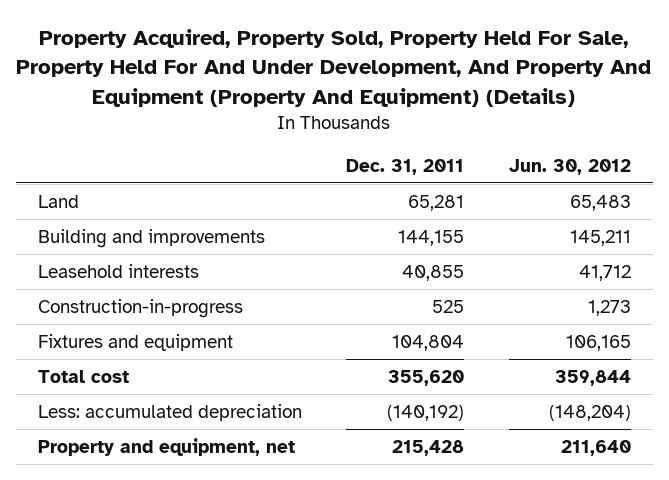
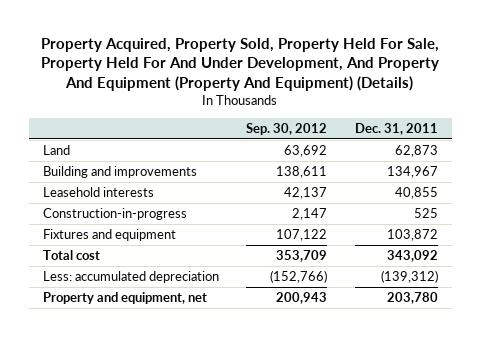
[509,159,632,176] Jun. 30, 2012 -> none
none -> [246,122,328,135] Sep. 30, 2012
[408,194,465,211] 65,281 -> [395,144,439,157] 62,873
[398,229,465,246] 144,155 -> [387,165,439,178] 134,967
[392,334,465,351] 104,804 -> [387,228,439,241] 103,872
[388,369,465,386] 355,620 -> [387,249,439,262] 343,092
[387,404,465,421] (140,192) -> [381,269,439,283] (139,312)
[392,439,465,456] 215,428 -> [387,291,439,304] 203,780

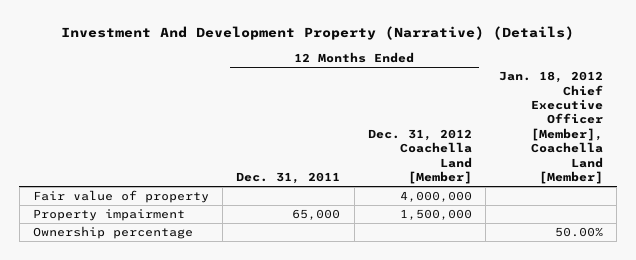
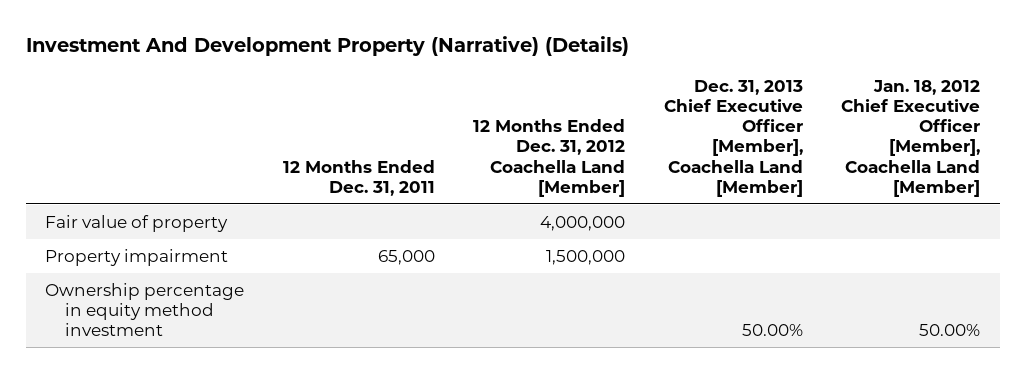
none -> [663,79,803,197] Dec. 31, 2013 Chief Executive Officer [Member], Coachella Land [Member]
[33,226,194,240] Ownership percentage -> none
none -> [45,282,245,337] Ownership percentage in equity method investment

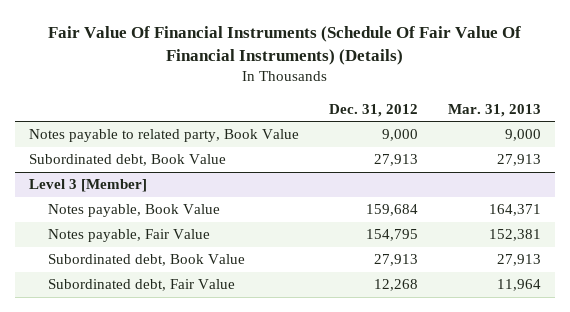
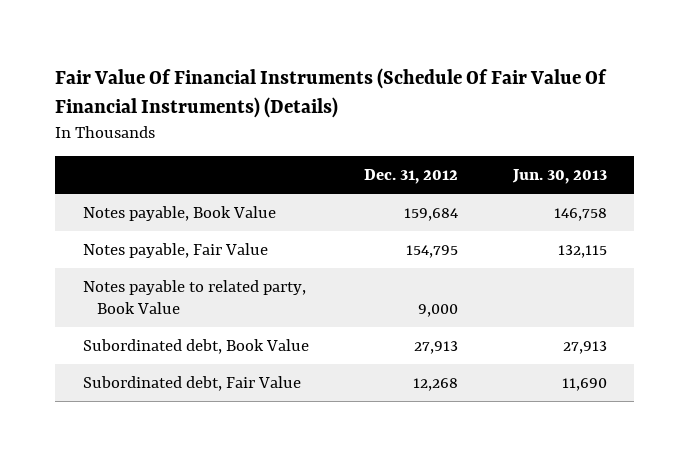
[447,103,541,117] Mar. 31, 2013 -> none
none -> [511,169,607,185] Jun. 30, 2013
[29,154,227,167] Subordinated debt, Book Value -> none
[29,179,148,193] Level 3 [Member] -> none
[29,129,300,143] Notes payable to related party, Book Value -> [82,279,306,315] Notes payable to related party, Book Value

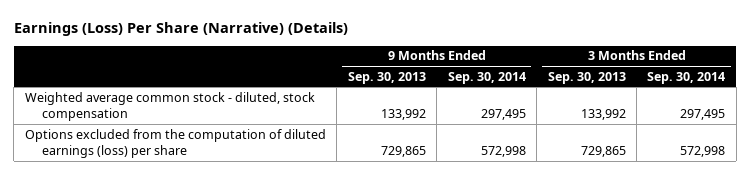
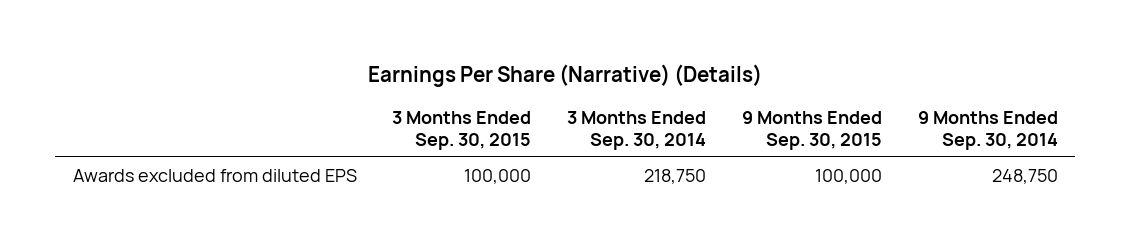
[13,22,348,37] Earnings (Loss) Per Share (Narrative) (Details) -> [368,64,763,88] Earnings Per Share (Narrative) (Details)
[347,71,426,84] Sep. 30, 2013 -> none
[547,71,626,84] Sep. 30, 2013 -> none
none -> [392,110,532,151] 3 Months Ended Sep. 30, 2015
none -> [741,110,882,151] 9 Months Ended Sep. 30, 2015
[24,91,315,121] Weighted average common stock - diluted, stock compensation -> none
[24,128,326,158] Options excluded from the computation of diluted earnings (loss) per share -> [72,168,357,182] Awards excluded from diluted EPS
[480,145,526,157] 572,998 -> [991,168,1058,184] 248,750
[680,145,726,157] 572,998 -> [644,168,707,184] 218,750

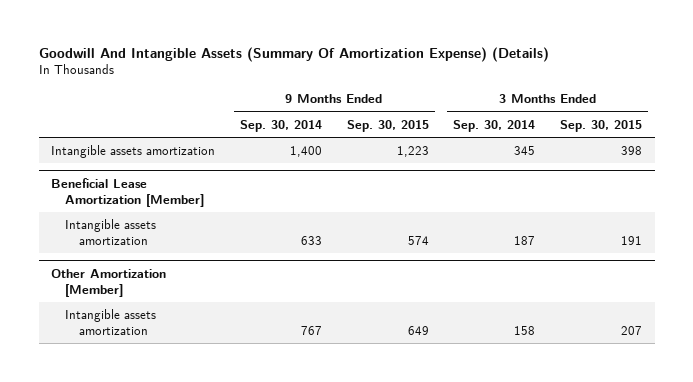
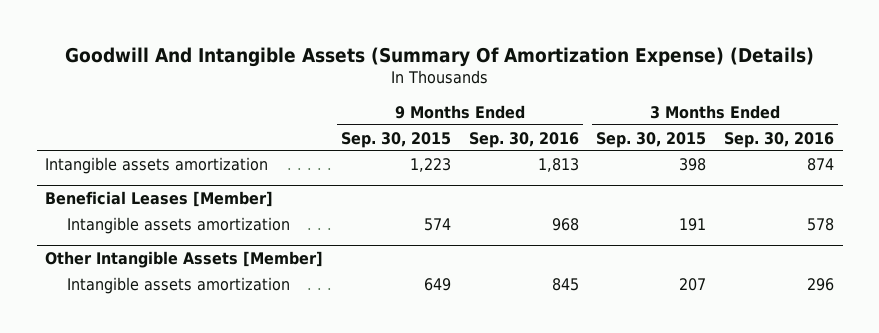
[239,119,322,132] Sep. 30, 2014 -> none
[453,119,536,132] Sep. 30, 2014 -> none
none -> [468,131,579,148] Sep. 30, 2016
none -> [723,131,834,148] Sep. 30, 2016
[50,177,205,207] Beneficial Lease Amortization [Member] -> [45,191,274,208] Beneficial Leases [Member]
[50,268,166,297] Other Amortization [Member] -> [45,251,324,269] Other Intangible Assets [Member]

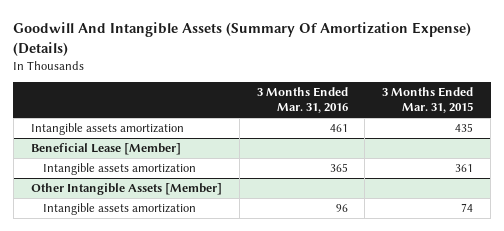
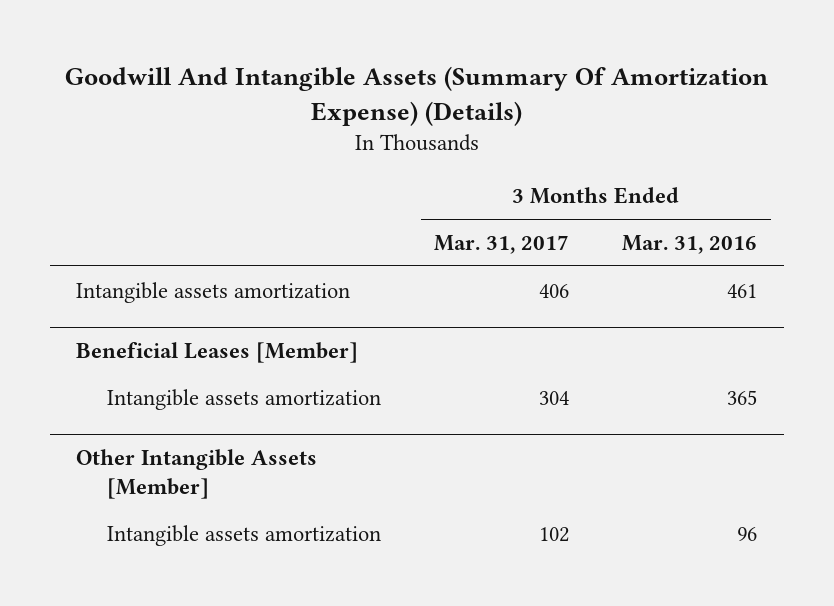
[382,87,474,114] 3 Months Ended Mar. 31, 2015 -> none
none -> [434,234,570,254] Mar. 31, 2017
[30,142,181,155] Beneficial Lease [Member] -> [76,341,359,363] Beneficial Leases [Member]

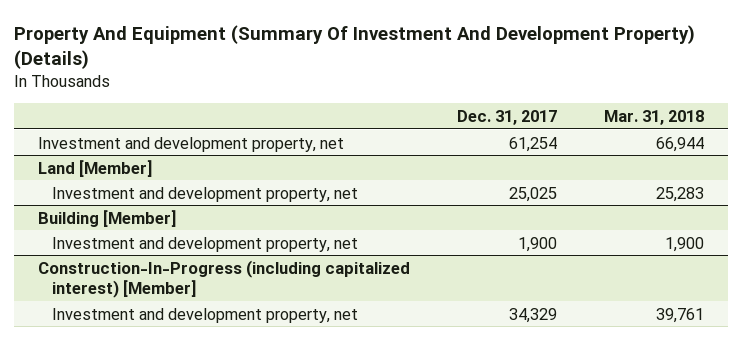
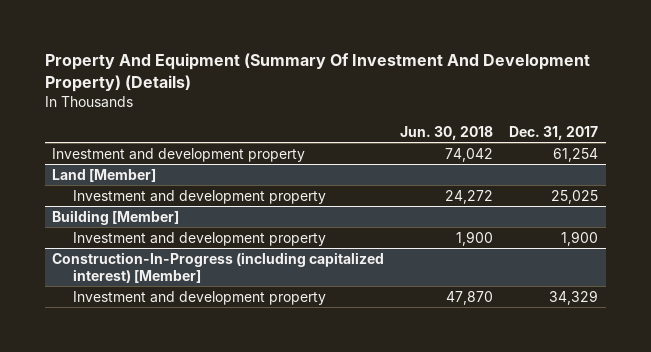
[604,109,705,125] Mar. 31, 2018 -> none
none -> [400,126,494,141] Jun. 30, 2018
[37,136,344,152] Investment and development property, net -> [52,147,306,162] Investment and development property
[51,186,358,202] Investment and development property, net -> [72,189,326,204] Investment and development property
[51,236,358,252] Investment and development property, net -> [72,231,326,246] Investment and development property
[51,307,358,323] Investment and development property, net -> [72,290,326,305] Investment and development property

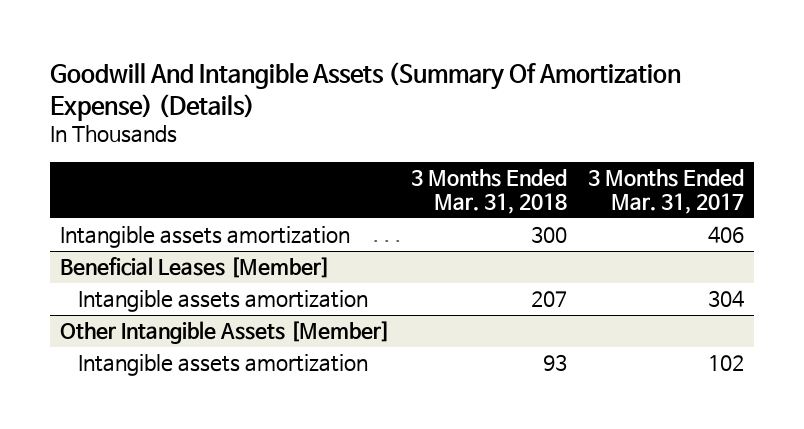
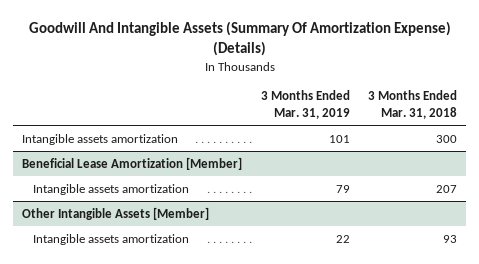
[587,168,744,215] 3 Months Ended Mar. 31, 2017 -> none
none -> [260,90,350,119] 3 Months Ended Mar. 31, 2019
[60,257,331,279] Beneficial Leases [Member] -> [22,156,243,170] Beneficial Lease Amortization [Member]

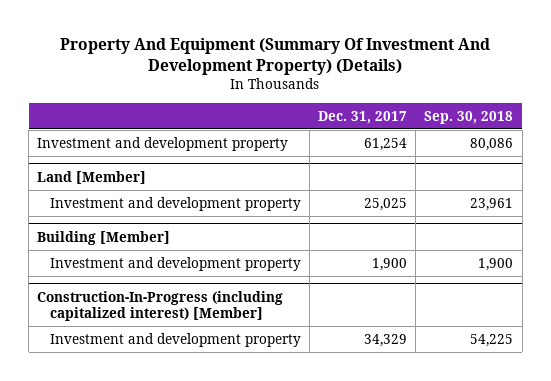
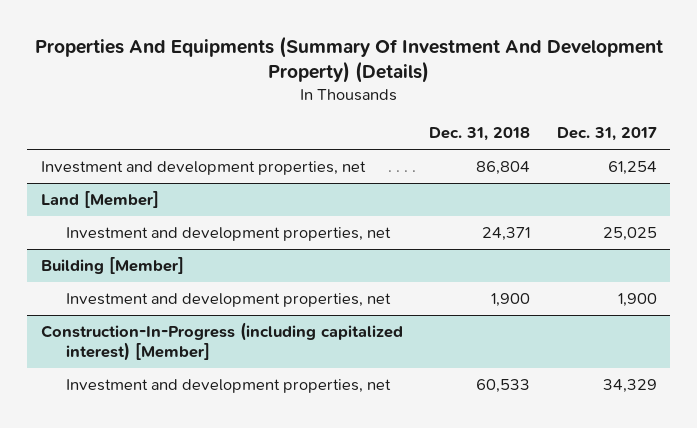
[60,37,491,75] Property And Equipment (Summary Of Investment And Development Property) (Details) -> [34,35,663,83] Properties And Equipments (Summary Of Investment And Development Property) (Details)
[424,110,514,124] Sep. 30, 2018 -> none
none -> [429,127,531,142] Dec. 31, 2018
[37,136,289,151] Investment and development property -> [40,161,366,176] Investment and development properties, net
[49,196,301,211] Investment and development property -> [65,227,391,242] Investment and development properties, net
[49,256,301,271] Investment and development property -> [65,293,391,308] Investment and development properties, net
[49,332,301,347] Investment and development property -> [65,379,391,394] Investment and development properties, net

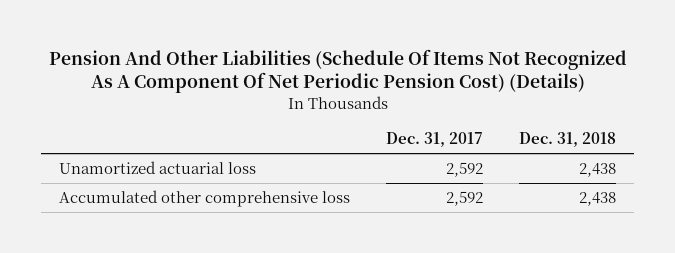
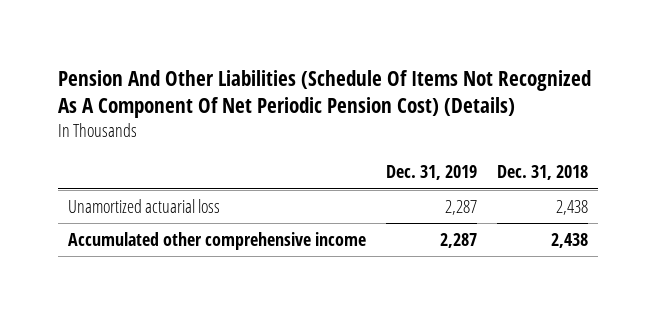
[386,131,484,147] Dec. 31, 2017 -> none
none -> [385,165,477,181] Dec. 31, 2019
[59,190,351,208] Accumulated other comprehensive loss -> [67,232,366,251] Accumulated other comprehensive income

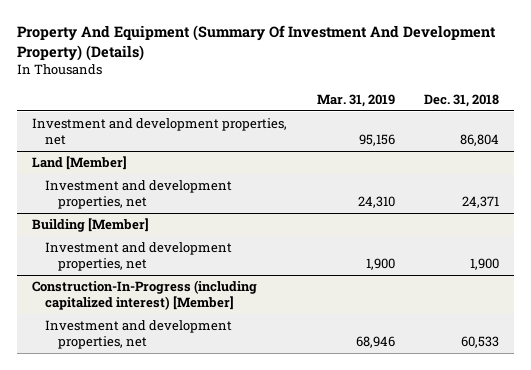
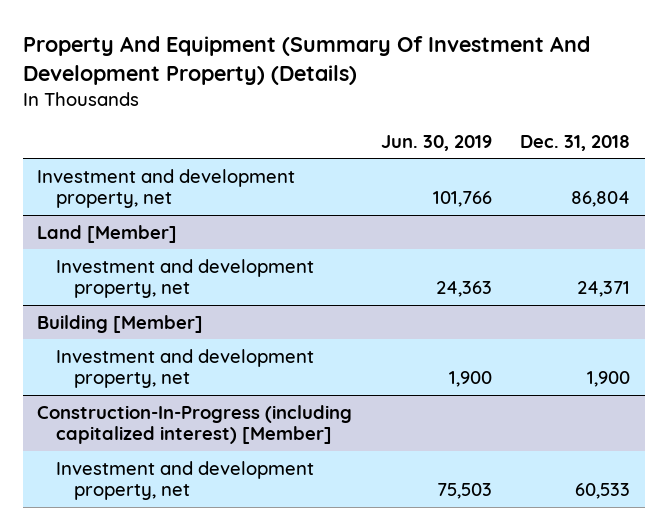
[316,93,395,107] Mar. 31, 2019 -> none
none -> [380,134,492,151] Jun. 30, 2019
[32,118,288,146] Investment and development properties, net -> [37,168,296,209] Investment and development property, net
[44,180,232,210] Investment and development properties, net -> [55,258,314,299] Investment and development property, net
[44,242,232,272] Investment and development properties, net -> [55,348,314,389] Investment and development property, net
[44,320,232,350] Investment and development properties, net -> [55,460,314,501] Investment and development property, net

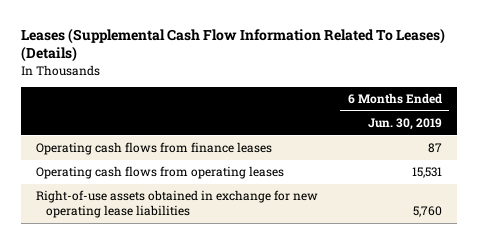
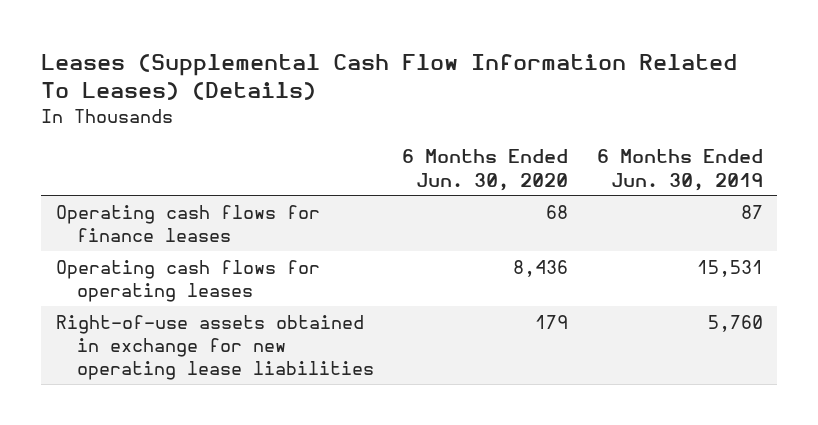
none -> [402,149,569,191] 6 Months Ended Jun. 30, 2020
[35,142,272,156] Operating cash flows from finance leases -> [55,204,320,242] Operating cash flows for finance leases
[35,166,284,180] Operating cash flows from operating leases -> [55,259,320,302] Operating cash flows for operating leases

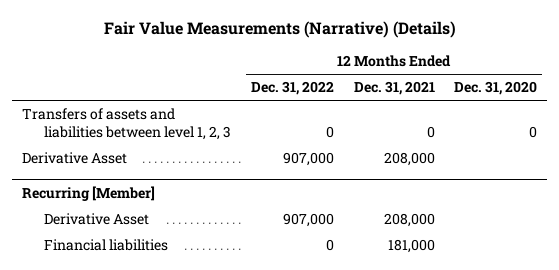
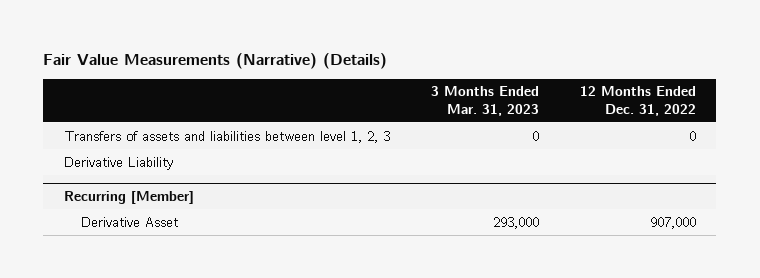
[353,81,435,96] Dec. 31, 2021 -> none
[454,81,538,96] Dec. 31, 2020 -> none
none -> [430,86,539,116] 3 Months Ended Mar. 31, 2023
[21,152,127,165] Derivative Asset -> none
none -> [63,156,173,170] Derivative Liability
[44,239,169,252] Financial liabilities -> none

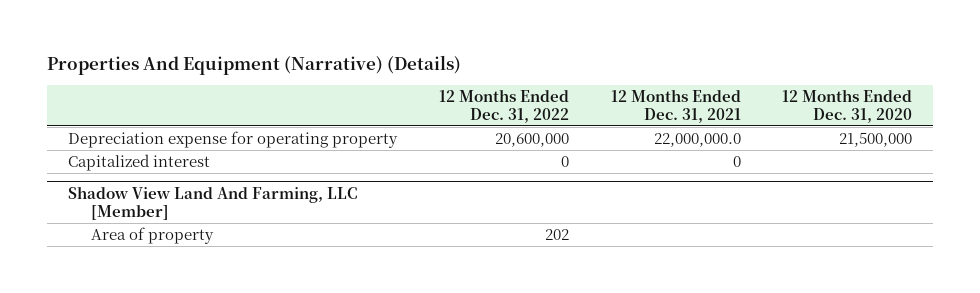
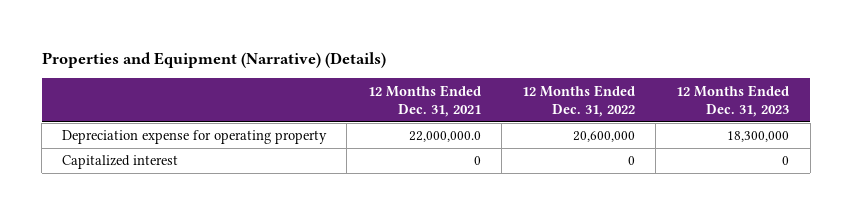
[47,55,462,76] Properties And Equipment (Narrative) (Details) -> [41,51,386,68] Properties and Equipment (Narrative) (Details)
[782,88,913,123] 12 Months Ended Dec. 31, 2020 -> none
none -> [676,84,790,117] 12 Months Ended Dec. 31, 2023
[68,185,359,220] Shadow View Land And Farming, LLC [Member] -> none
[90,226,214,244] Area of property -> none

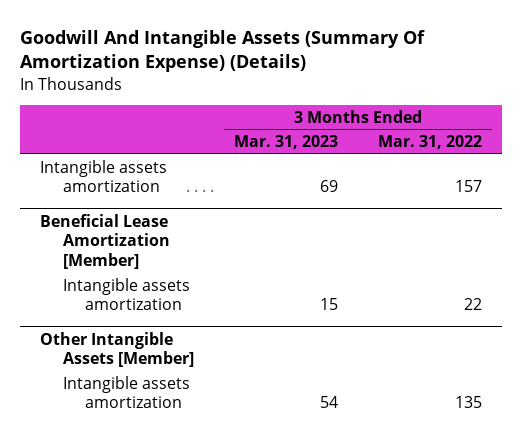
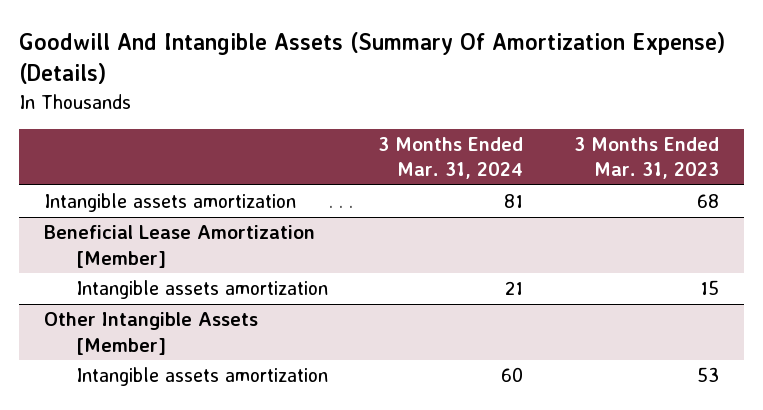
[377,135,482,150] Mar. 31, 2022 -> none
none -> [378,136,524,180] 3 Months Ended Mar. 31, 2024
[319,180,338,193] 69 -> [696,194,719,209] 68
[319,396,338,409] 54 -> [696,367,719,383] 53

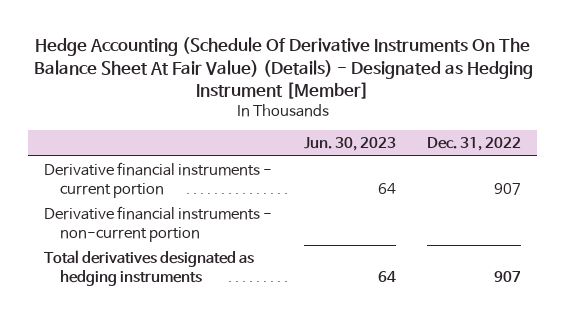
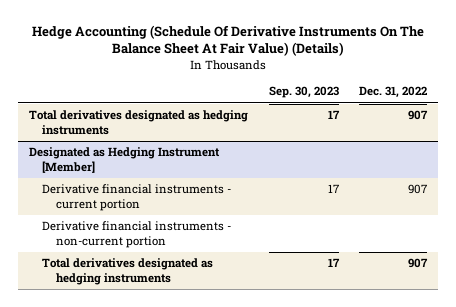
[33,36,533,100] Hedge Accounting (Schedule Of Derivative Instruments On The Balance Sheet At Fair Value) (Details) - Designated as Hedging Instrument [Member] -> [32,24,425,57] Hedge Accounting (Schedule Of Derivative Instruments On The Balance Sheet At Fair Value) (Details)
[303,137,396,152] Jun. 30, 2023 -> none
none -> [268,86,339,99] Sep. 30, 2023
none -> [28,110,248,135] Total derivatives designated as hedging instruments
none -> [28,147,220,173] Designated as Hedging Instrument [Member]

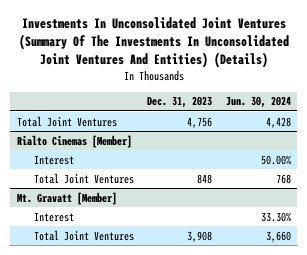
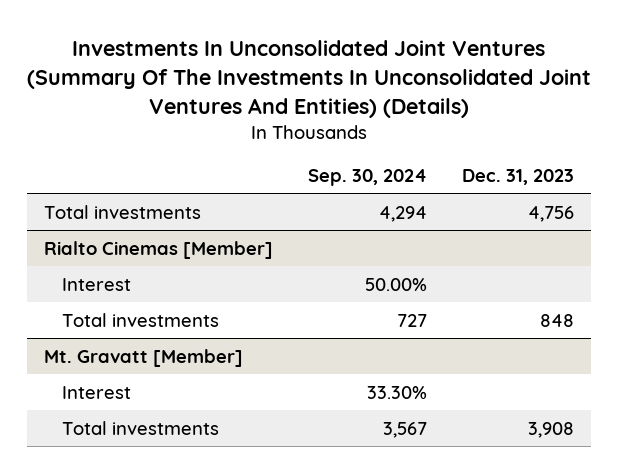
[225,96,291,109] Jun. 30, 2024 -> none
none -> [307,169,427,187] Sep. 30, 2024
[16,115,117,127] Total Joint Ventures -> [44,204,202,219] Total investments
[34,172,135,184] Total Joint Ventures -> [62,312,220,327] Total investments
[34,229,135,241] Total Joint Ventures -> [62,420,220,435] Total investments

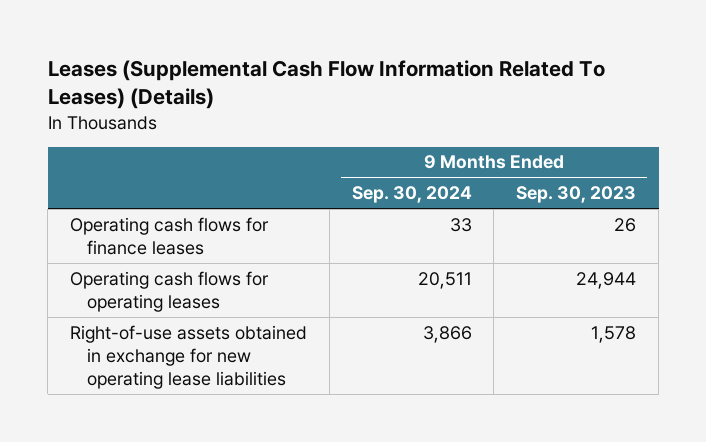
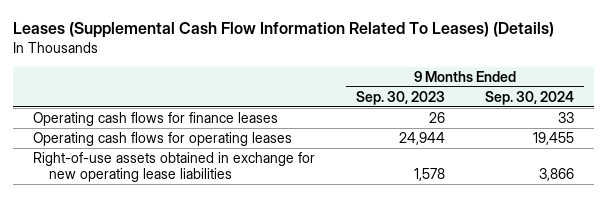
[417,271,472,289] 20,511 -> [533,132,575,146] 19,455

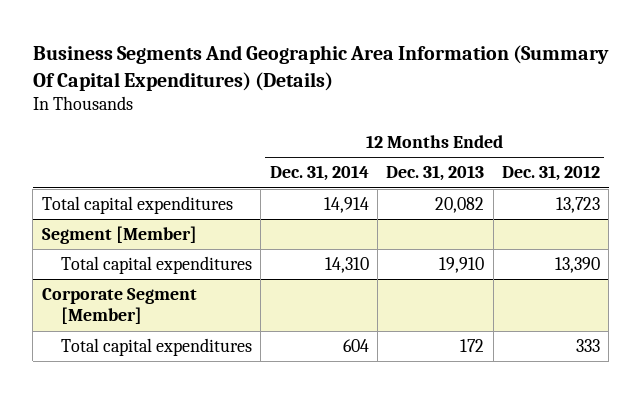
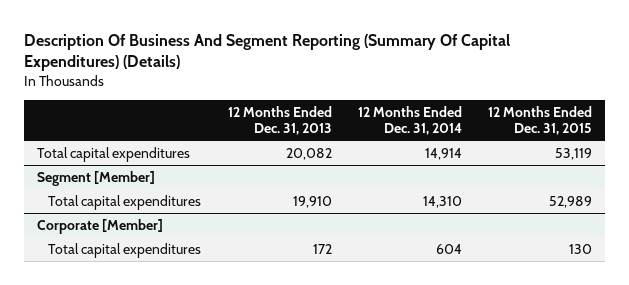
[32,44,609,91] Business Segments And Geographic Area Information (Summary Of Capital Expenditures) (Details) -> [23,33,510,72] Description Of Business And Segment Reporting (Summary Of Capital Expenditures) (Details)
[501,165,600,182] Dec. 31, 2012 -> none
none -> [488,106,593,136] 12 Months Ended Dec. 31, 2015
[41,287,197,325] Corporate Segment [Member] -> [36,218,163,234] Corporate [Member]

